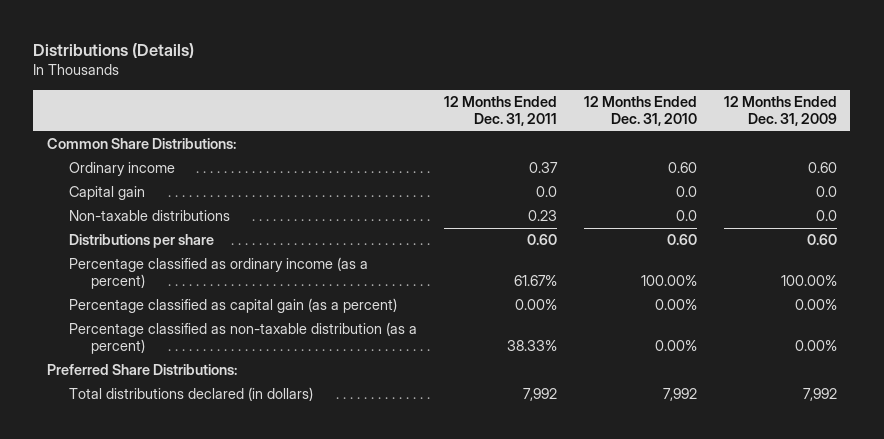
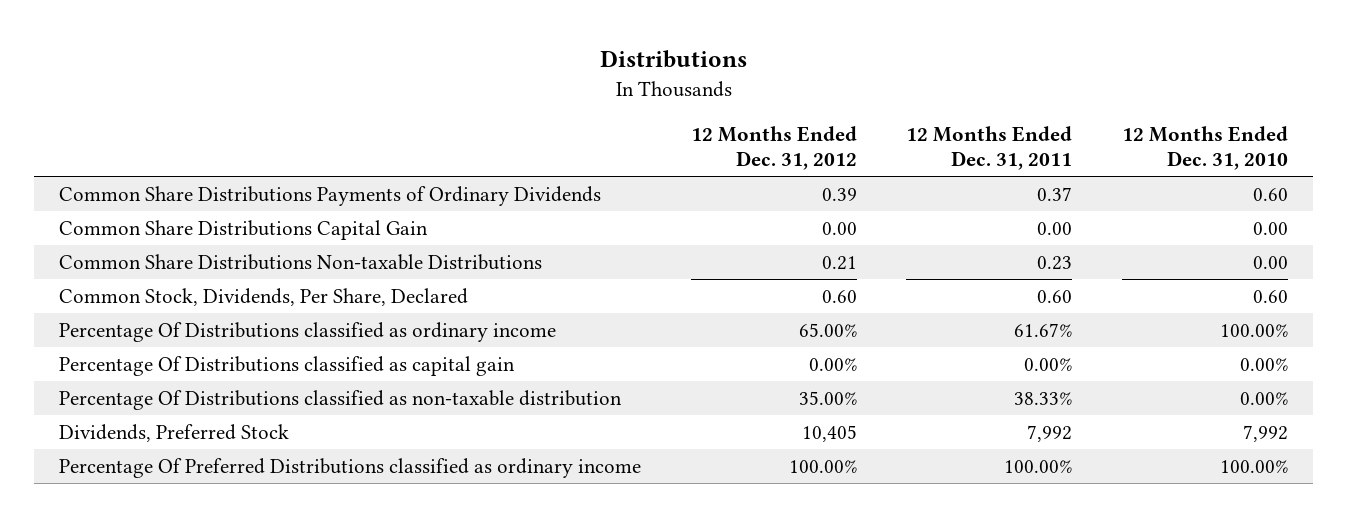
[33,42,195,58] Distributions (Details) -> [599,50,747,69] Distributions
[723,95,837,127] 12 Months Ended Dec. 31, 2009 -> none
none -> [690,126,857,170] 12 Months Ended Dec. 31, 2012
[46,138,236,150] Common Share Distributions: -> none
[46,364,237,376] Preferred Share Distributions: -> none
[68,162,175,177] Ordinary income -> [59,186,602,207] Common Share Distributions Payments of Ordinary Dividends
[68,186,145,201] Capital gain -> [59,220,429,241] Common Share Distributions Capital Gain
[535,186,557,198] 0.0 -> [1037,222,1073,236] 0.00
[675,186,697,198] 0.0 -> [1253,222,1289,236] 0.00
[68,210,230,222] Non-taxable distributions -> [59,254,543,271] Common Share Distributions Non-taxable Distributions
[675,210,697,222] 0.0 -> [1253,256,1289,270] 0.00
[68,234,214,249] Distributions per share -> [59,288,469,307] Common Stock, Dividends, Per Share, Declared
[68,257,368,290] Percentage classified as ordinary income (as a percent) -> [59,322,557,343] Percentage Of Distributions classified as ordinary income
[68,298,397,314] Percentage classified as capital gain (as a percent) -> [59,356,516,377] Percentage Of Distributions classified as capital gain
[68,322,417,355] Percentage classified as non-taxable distribution (as a percent) -> [59,390,623,411] Percentage Of Distributions classified as non-taxable distribution
[68,387,313,402] Total distributions declared (in dollars) -> [59,424,290,443] Dividends, Preferred Stock
none -> [59,458,642,479] Percentage Of Preferred Distributions classified as ordinary income

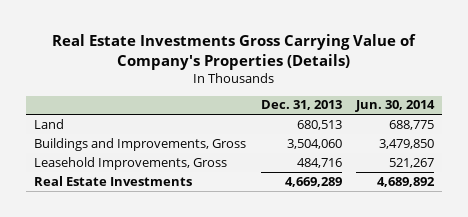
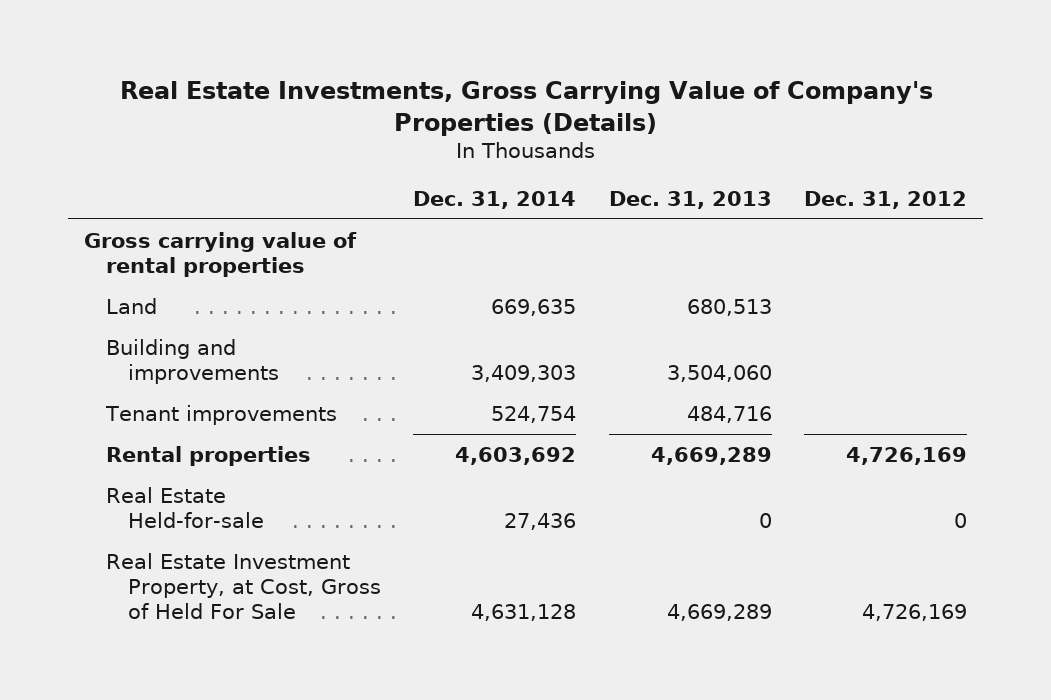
[52,33,417,70] Real Estate Investments Gross Carrying Value of Company's Properties (Details) -> [119,81,933,136] Real Estate Investments, Gross Carrying Value of Company's Properties (Details)
[355,100,436,113] Jun. 30, 2014 -> none
none -> [413,191,577,210] Dec. 31, 2014
none -> [804,191,968,210] Dec. 31, 2012
none -> [84,231,358,277] Gross carrying value of rental properties
[33,137,246,151] Buildings and Improvements, Gross -> [105,338,279,384] Building and improvements
[33,156,227,170] Leasehold Improvements, Gross -> [104,404,337,425] Tenant improvements
[33,175,192,186] Real Estate Investments -> [105,445,311,466] Rental properties
none -> [105,486,264,528] Real Estate Held-for-sale
none -> [105,552,381,619] Real Estate Investment Property, at Cost, Gross of Held For Sale

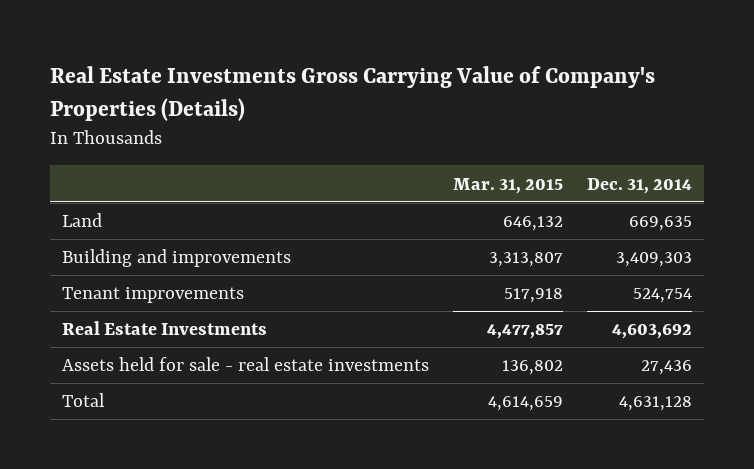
[119,81,933,136] Real Estate Investments, Gross Carrying Value of Company's Properties (Details) -> [50,65,656,121] Real Estate Investments Gross Carrying Value of Company's Properties (Details)
[608,191,772,210] Dec. 31, 2013 -> none
[804,191,968,210] Dec. 31, 2012 -> none
none -> [453,177,564,194] Mar. 31, 2015
[84,231,358,277] Gross carrying value of rental properties -> none
[105,445,311,466] Rental properties -> [62,321,268,336] Real Estate Investments
[105,486,264,528] Real Estate Held-for-sale -> [62,357,430,372] Assets held for sale - real estate investments
[105,552,381,619] Real Estate Investment Property, at Cost, Gross of Held For Sale -> [62,393,106,408] Total

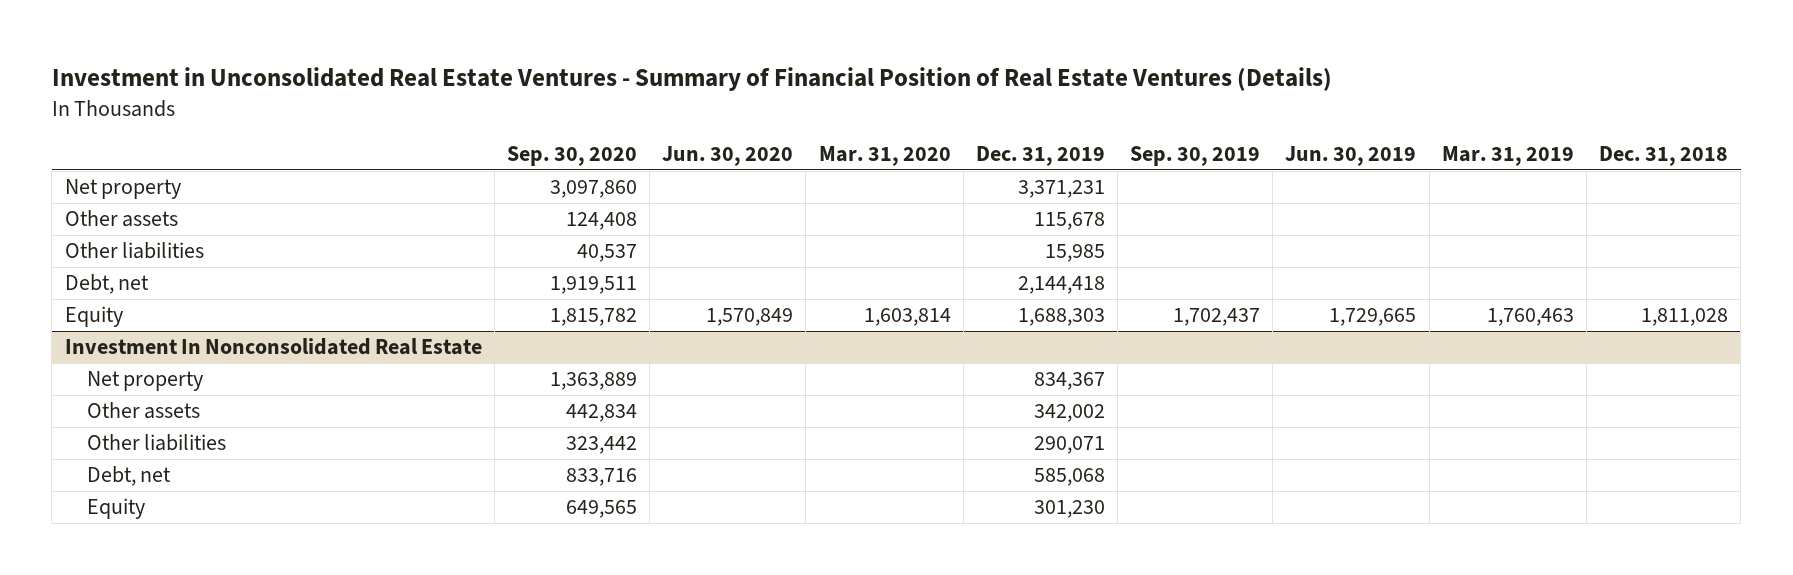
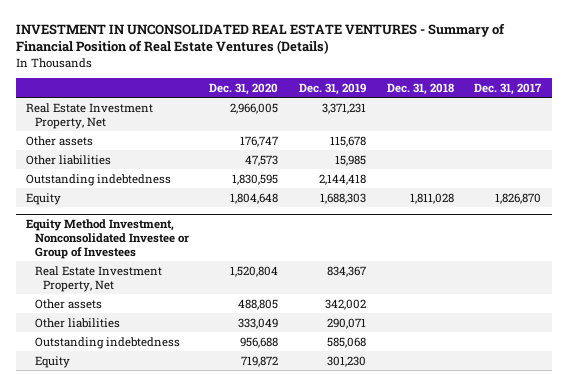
[51,66,1332,91] Investment in Unconsolidated Real Estate Ventures - Summary of Financial Position of Real Estate Ventures (Details) -> [16,22,506,55] INVESTMENT IN UNCONSOLIDATED REAL ESTATE VENTURES - Summary of Financial Position of Real Estate Ventures (Details)
[506,145,637,166] Sep. 30, 2020 -> none
[662,145,794,166] Jun. 30, 2020 -> none
[818,145,951,166] Mar. 31, 2020 -> none
[1130,145,1261,166] Sep. 30, 2019 -> none
[1285,145,1417,166] Jun. 30, 2019 -> none
[1441,145,1574,166] Mar. 31, 2019 -> none
none -> [209,82,279,95] Dec. 31, 2020
none -> [474,82,543,95] Dec. 31, 2017
[64,179,181,200] Net property -> [26,102,154,129] Real Estate Investment Property, Net
[64,274,149,295] Debt, net -> [26,173,172,186] Outstanding indebtedness
[64,338,482,356] Investment In Nonconsolidated Real Estate -> [26,218,189,259] Equity Method Investment, Nonconsolidated Investee or Group of Investees
[86,371,203,392] Net property -> [34,265,162,292] Real Estate Investment Property, Net
[86,466,171,487] Debt, net -> [34,336,180,349] Outstanding indebtedness

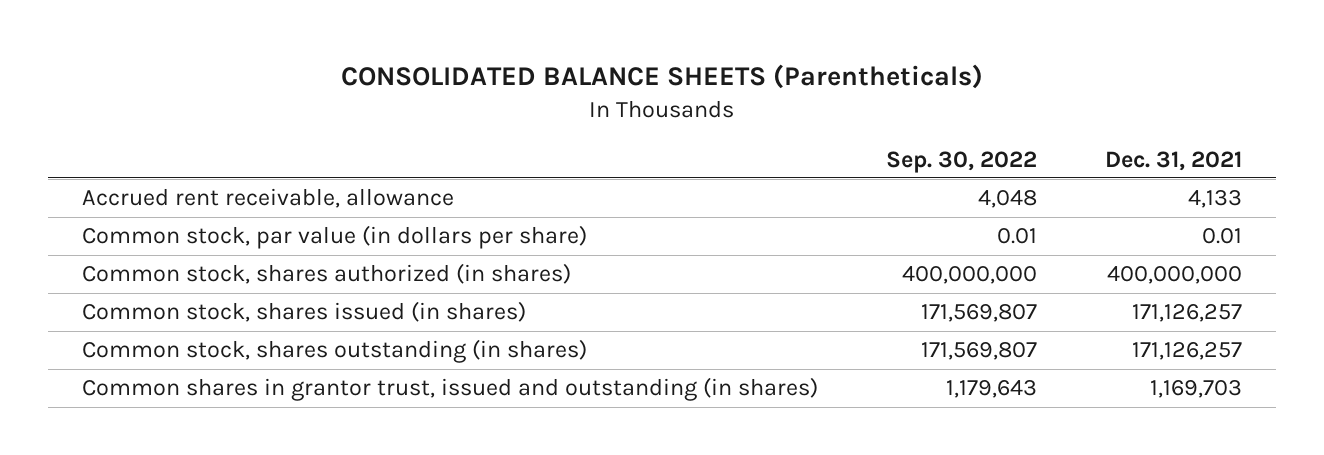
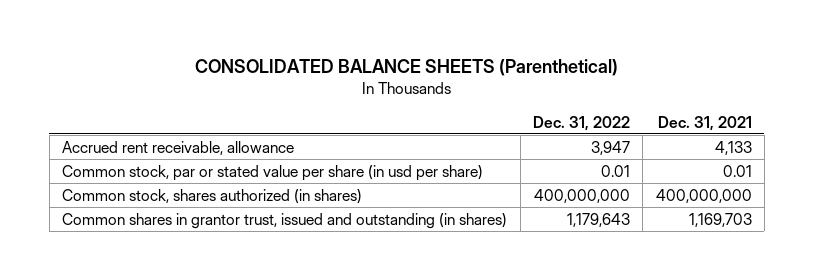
[340,63,983,89] CONSOLIDATED BALANCE SHEETS (Parentheticals) -> [194,59,618,77] CONSOLIDATED BALANCE SHEETS (Parenthetical)
[885,150,1037,173] Sep. 30, 2022 -> none
none -> [532,115,630,131] Dec. 31, 2022
[81,225,587,250] Common stock, par value (in dollars per share) -> [62,164,484,181] Common stock, par or stated value per share (in usd per share)
[81,301,526,323] Common stock, shares issued (in shares) -> none
[81,339,587,364] Common stock, shares outstanding (in shares) -> none

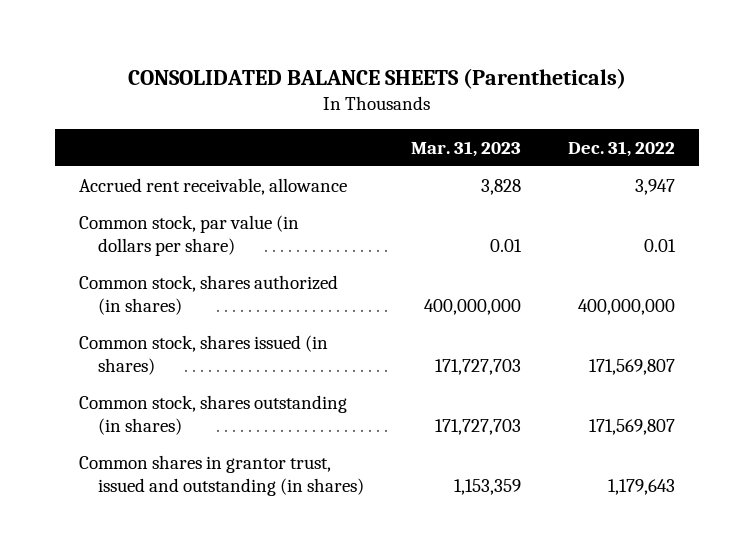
[194,59,618,77] CONSOLIDATED BALANCE SHEETS (Parenthetical) -> [128,67,627,89] CONSOLIDATED BALANCE SHEETS (Parentheticals)
[657,115,752,131] Dec. 31, 2021 -> none
none -> [411,140,522,157] Mar. 31, 2023
[62,164,484,181] Common stock, par or stated value per share (in usd per share) -> [78,214,299,256] Common stock, par value (in dollars per share)
none -> [78,334,328,375] Common stock, shares issued (in shares)
none -> [78,394,347,435] Common stock, shares outstanding (in shares)

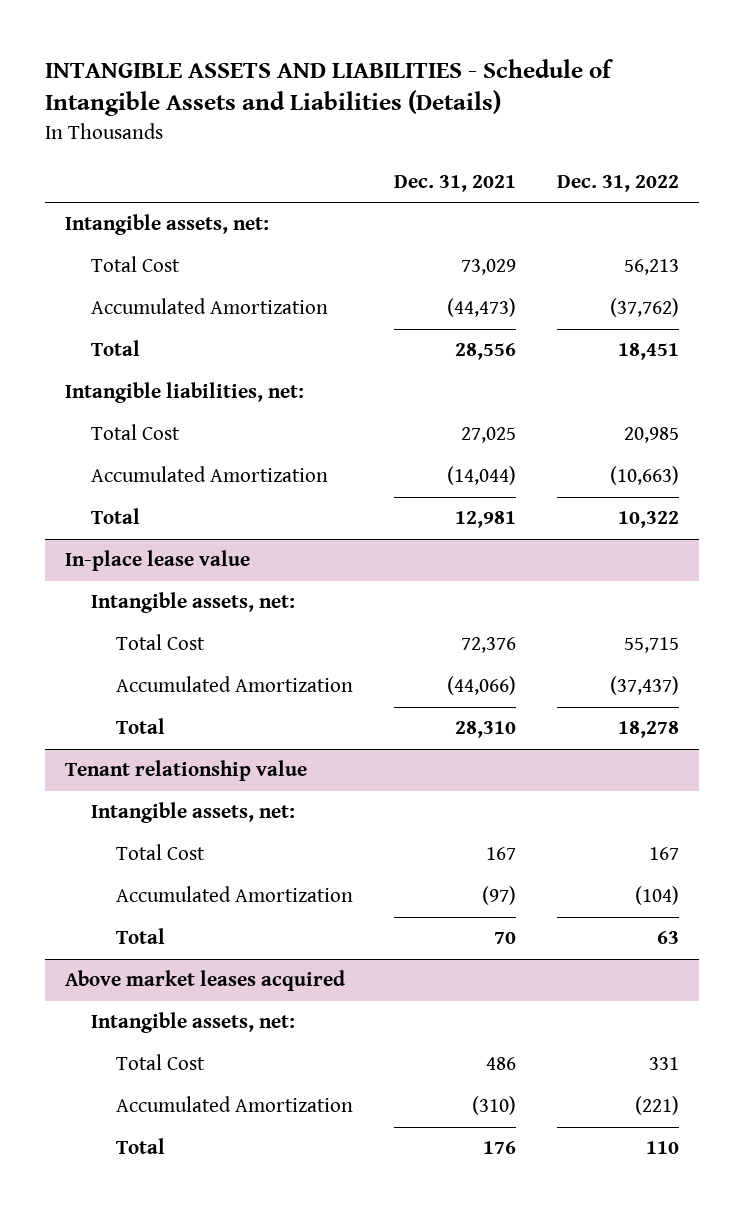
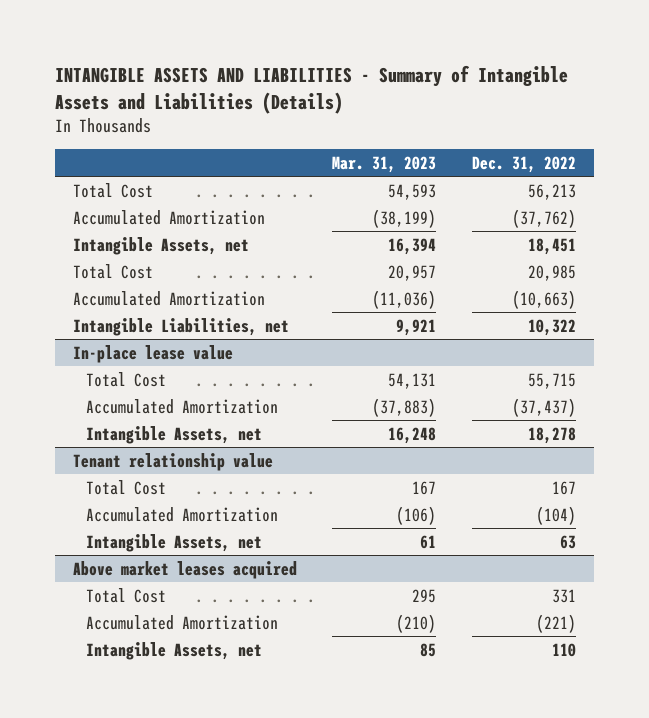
[44,58,614,117] INTANGIBLE ASSETS AND LIABILITIES - Schedule of Intangible Assets and Liabilities (Details) -> [55,64,569,114] INTANGIBLE ASSETS AND LIABILITIES - Summary of Intangible Assets and Liabilities (Details)
[394,174,517,192] Dec. 31, 2021 -> none
none -> [332,155,437,173] Mar. 31, 2023
[64,214,269,236] Intangible assets, net: -> none
[64,382,304,404] Intangible liabilities, net: -> none
[90,340,140,357] Total -> [72,236,249,255] Intangible Assets, net
[90,508,140,525] Total -> [72,317,289,336] Intangible Liabilities, net
[90,592,295,614] Intangible assets, net: -> none
[116,718,166,735] Total -> [86,425,263,444] Intangible Assets, net
[90,802,295,824] Intangible assets, net: -> none
[116,928,166,945] Total -> [86,533,263,552] Intangible Assets, net
[90,1012,295,1034] Intangible assets, net: -> none
[116,1138,166,1155] Total -> [86,641,263,660] Intangible Assets, net

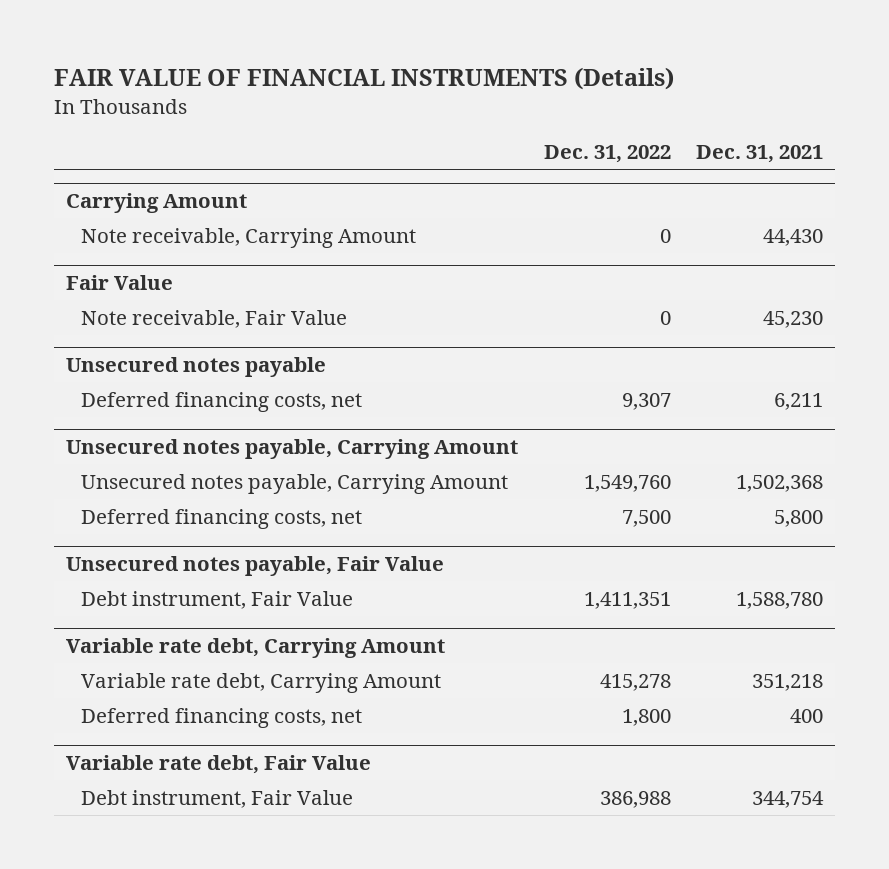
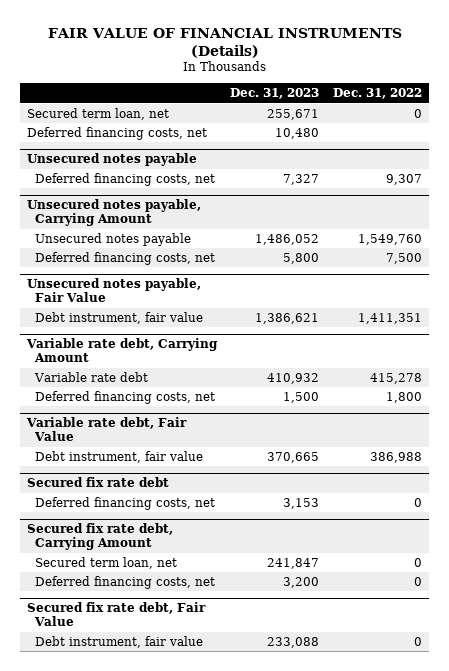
[695,145,823,164] Dec. 31, 2021 -> none
none -> [230,88,320,100] Dec. 31, 2023
[66,193,248,214] Carrying Amount -> none
[81,227,417,248] Note receivable, Carrying Amount -> none
[66,275,174,291] Fair Value -> none
[81,309,348,328] Note receivable, Fair Value -> none
none -> [26,107,169,120] Secured term loan, net
none -> [26,126,207,140] Deferred financing costs, net
[81,473,509,494] Unsecured notes payable, Carrying Amount -> [35,232,192,246] Unsecured notes payable
[81,590,354,609] Debt instrument, Fair Value -> [35,311,204,324] Debt instrument, fair value
[81,672,442,693] Variable rate debt, Carrying Amount -> [34,371,149,382] Variable rate debt
[81,789,354,808] Debt instrument, Fair Value -> [35,450,204,463] Debt instrument, fair value
none -> [26,477,169,488] Secured fix rate debt
none -> [35,496,216,510] Deferred financing costs, net
none -> [26,523,173,551] Secured fix rate debt, Carrying Amount
none -> [35,556,178,569] Secured term loan, net
none -> [35,575,216,589] Deferred financing costs, net
none -> [26,602,206,627] Secured fix rate debt, Fair Value
none -> [35,635,204,648] Debt instrument, fair value

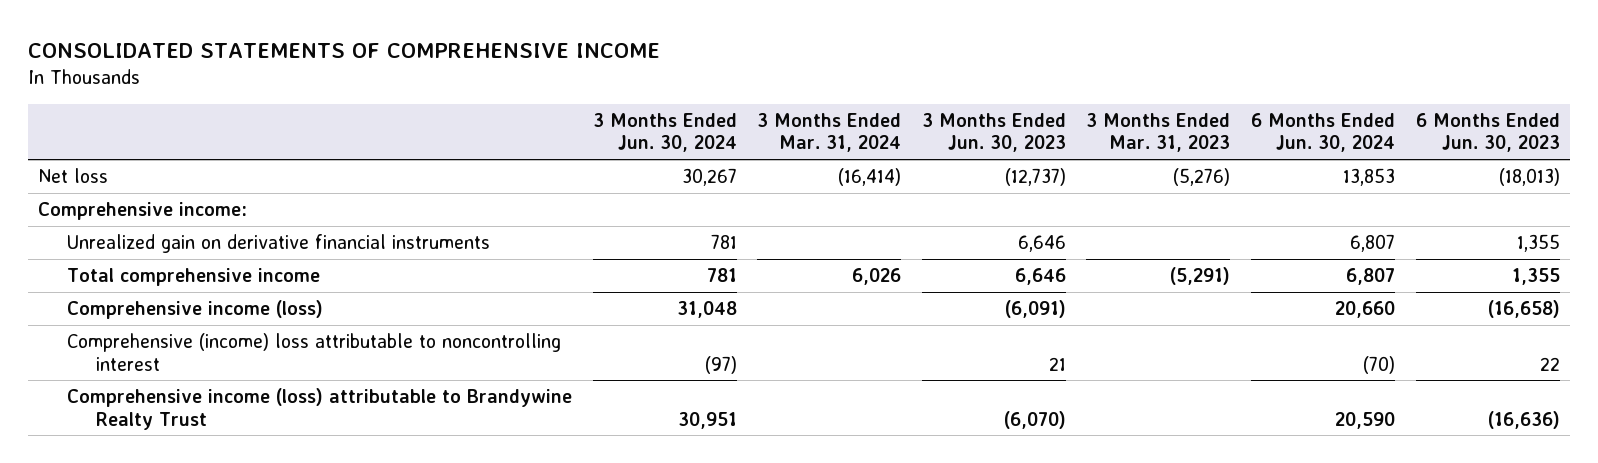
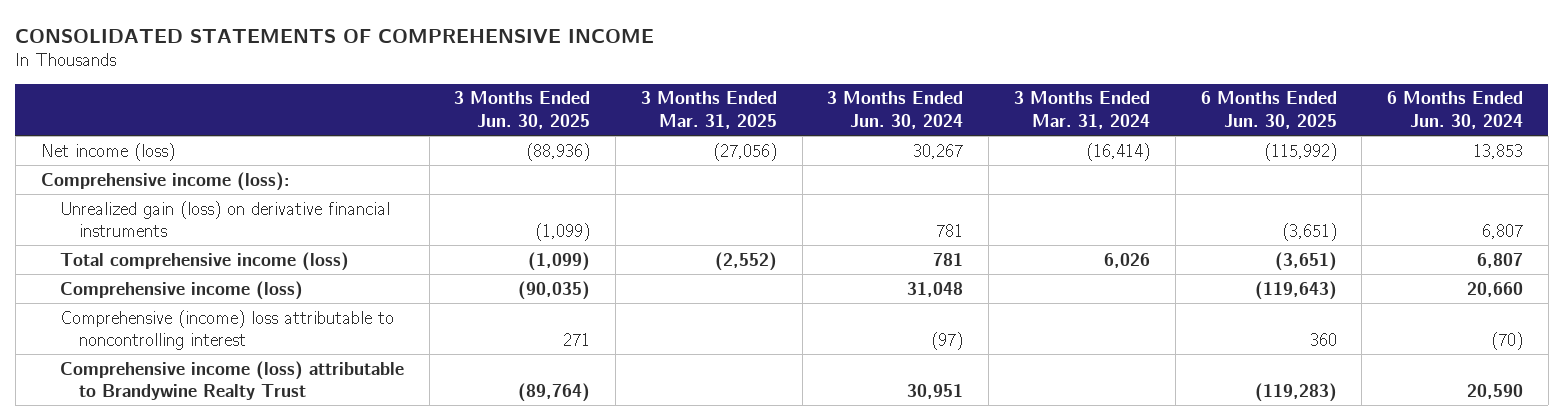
[921,112,1066,153] 3 Months Ended Jun. 30, 2023 -> none
[1086,112,1231,153] 3 Months Ended Mar. 31, 2023 -> none
[1415,112,1560,153] 6 Months Ended Jun. 30, 2023 -> none
none -> [454,91,591,129] 3 Months Ended Jun. 30, 2025
none -> [640,91,777,129] 3 Months Ended Mar. 31, 2025
none -> [1200,91,1337,129] 6 Months Ended Jun. 30, 2025
[38,167,109,183] Net loss -> [40,142,175,161] Net income (loss)
[38,201,248,220] Comprehensive income: -> [40,171,290,191] Comprehensive income (loss):
[67,233,491,253] Unrealized gain on derivative financial instruments -> [59,200,390,237] Unrealized gain (loss) on derivative financial instruments
[67,267,321,286] Total comprehensive income -> [59,251,349,271] Total comprehensive income (loss)

